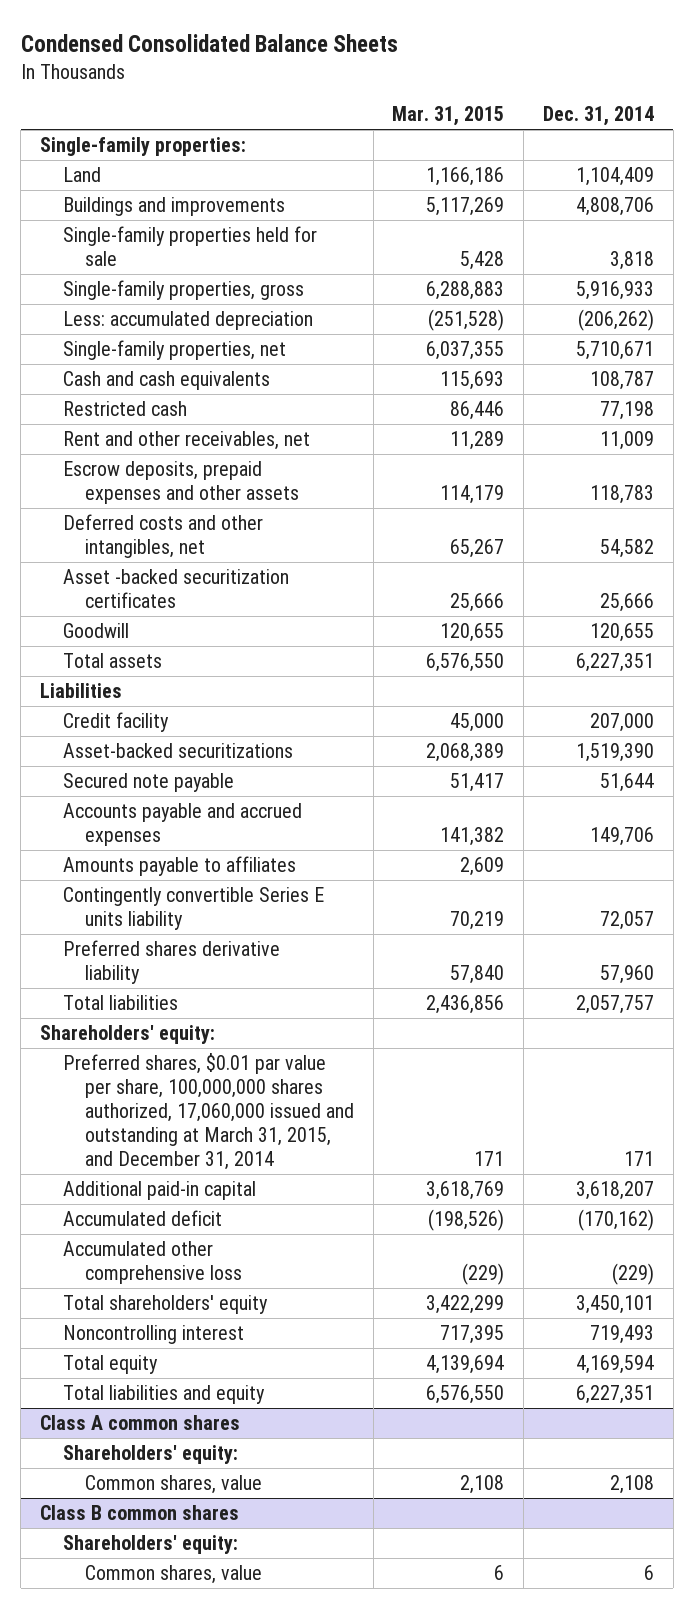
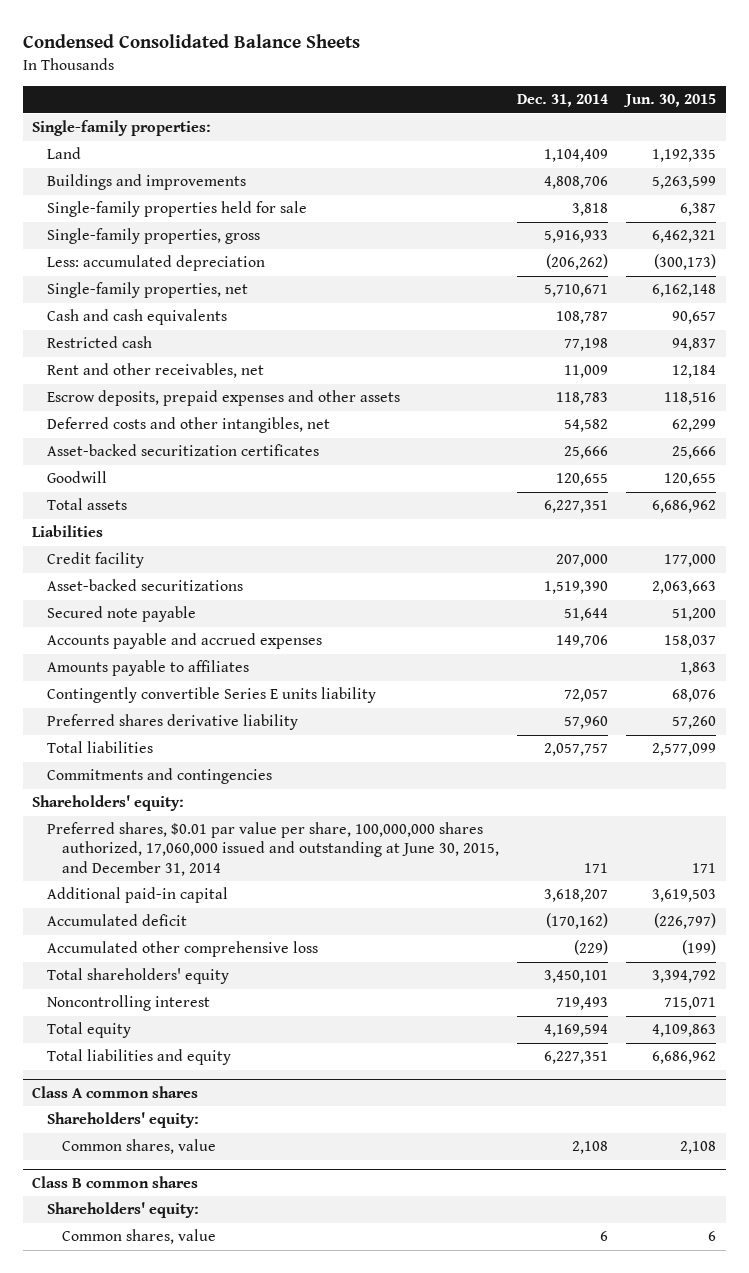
[392,106,505,127] Mar. 31, 2015 -> none
none -> [623,94,717,108] Jun. 30, 2015
[62,569,289,609] Asset -backed securitization certificates -> [47,444,320,457] Asset-backed securitization certificates
none -> [47,768,273,785] Commitments and contingencies
[62,1053,354,1170] Preferred shares, $0.01 par value per share, 100,000,000 shares authorized, 17,060,000 issued and outstanding at March 31, 2015, and December 31, 2014 -> [47,822,499,876] Preferred shares, $0.01 par value per share, 100,000,000 shares authorized, 17,060,000 issued and outstanding at June 30, 2015, and December 31, 2014

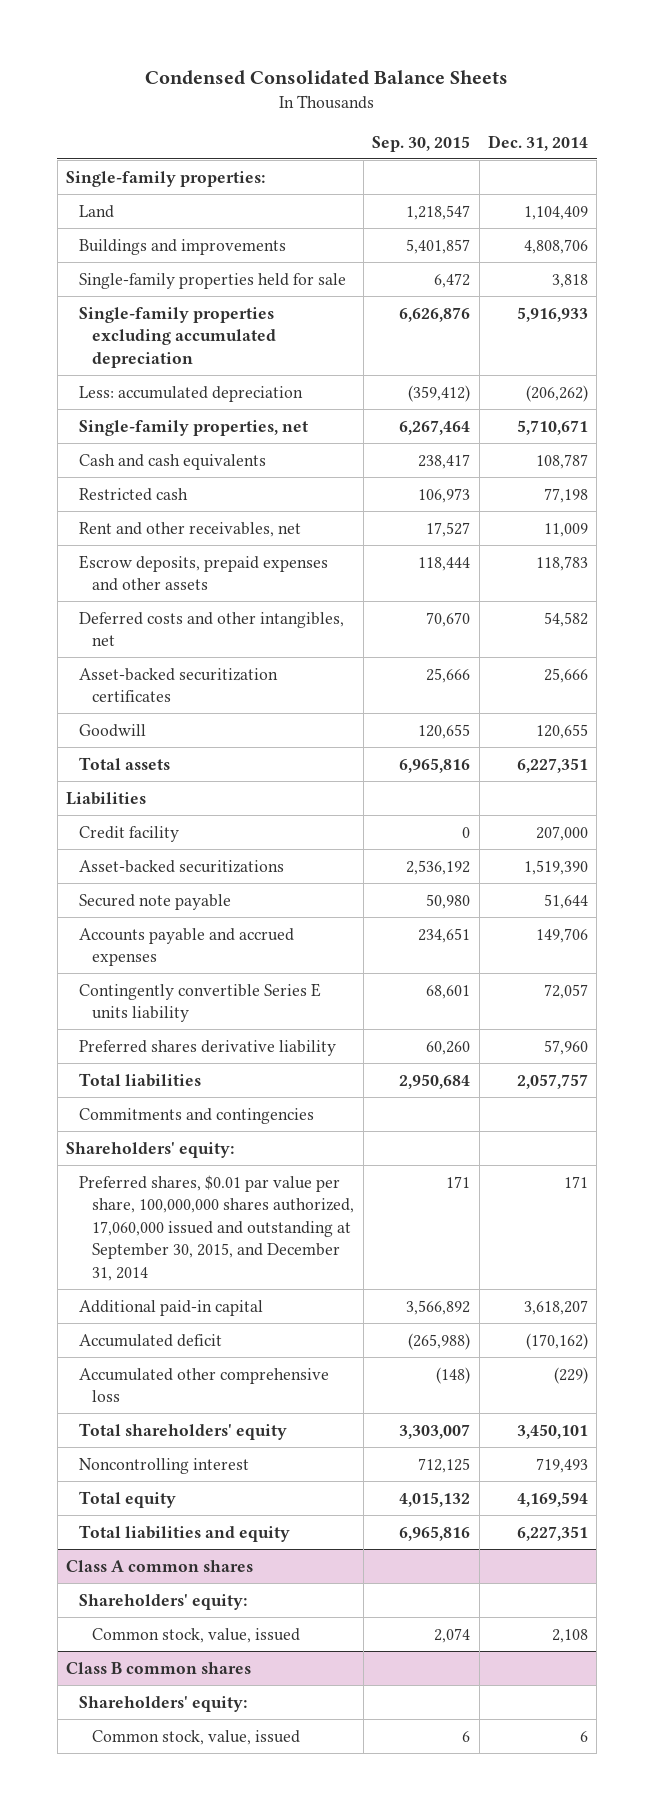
[623,94,717,108] Jun. 30, 2015 -> none
none -> [372,135,471,152] Sep. 30, 2015
[47,228,261,245] Single-family properties, gross -> [79,306,277,368] Single-family properties excluding accumulated depreciation
[47,660,250,677] Amounts payable to affiliates -> none
[47,822,499,876] Preferred shares, $0.01 par value per share, 100,000,000 shares authorized, 17,060,000 issued and outstanding at June 30, 2015, and December 31, 2014 -> [79,1174,355,1281] Preferred shares, $0.01 par value per share, 100,000,000 shares authorized, 17,060,000 issued and outstanding at September 30, 2015, and December 31, 2014
[61,1139,216,1155] Common shares, value -> [92,1627,301,1643] Common stock, value, issued
[61,1229,216,1245] Common shares, value -> [92,1729,301,1745] Common stock, value, issued

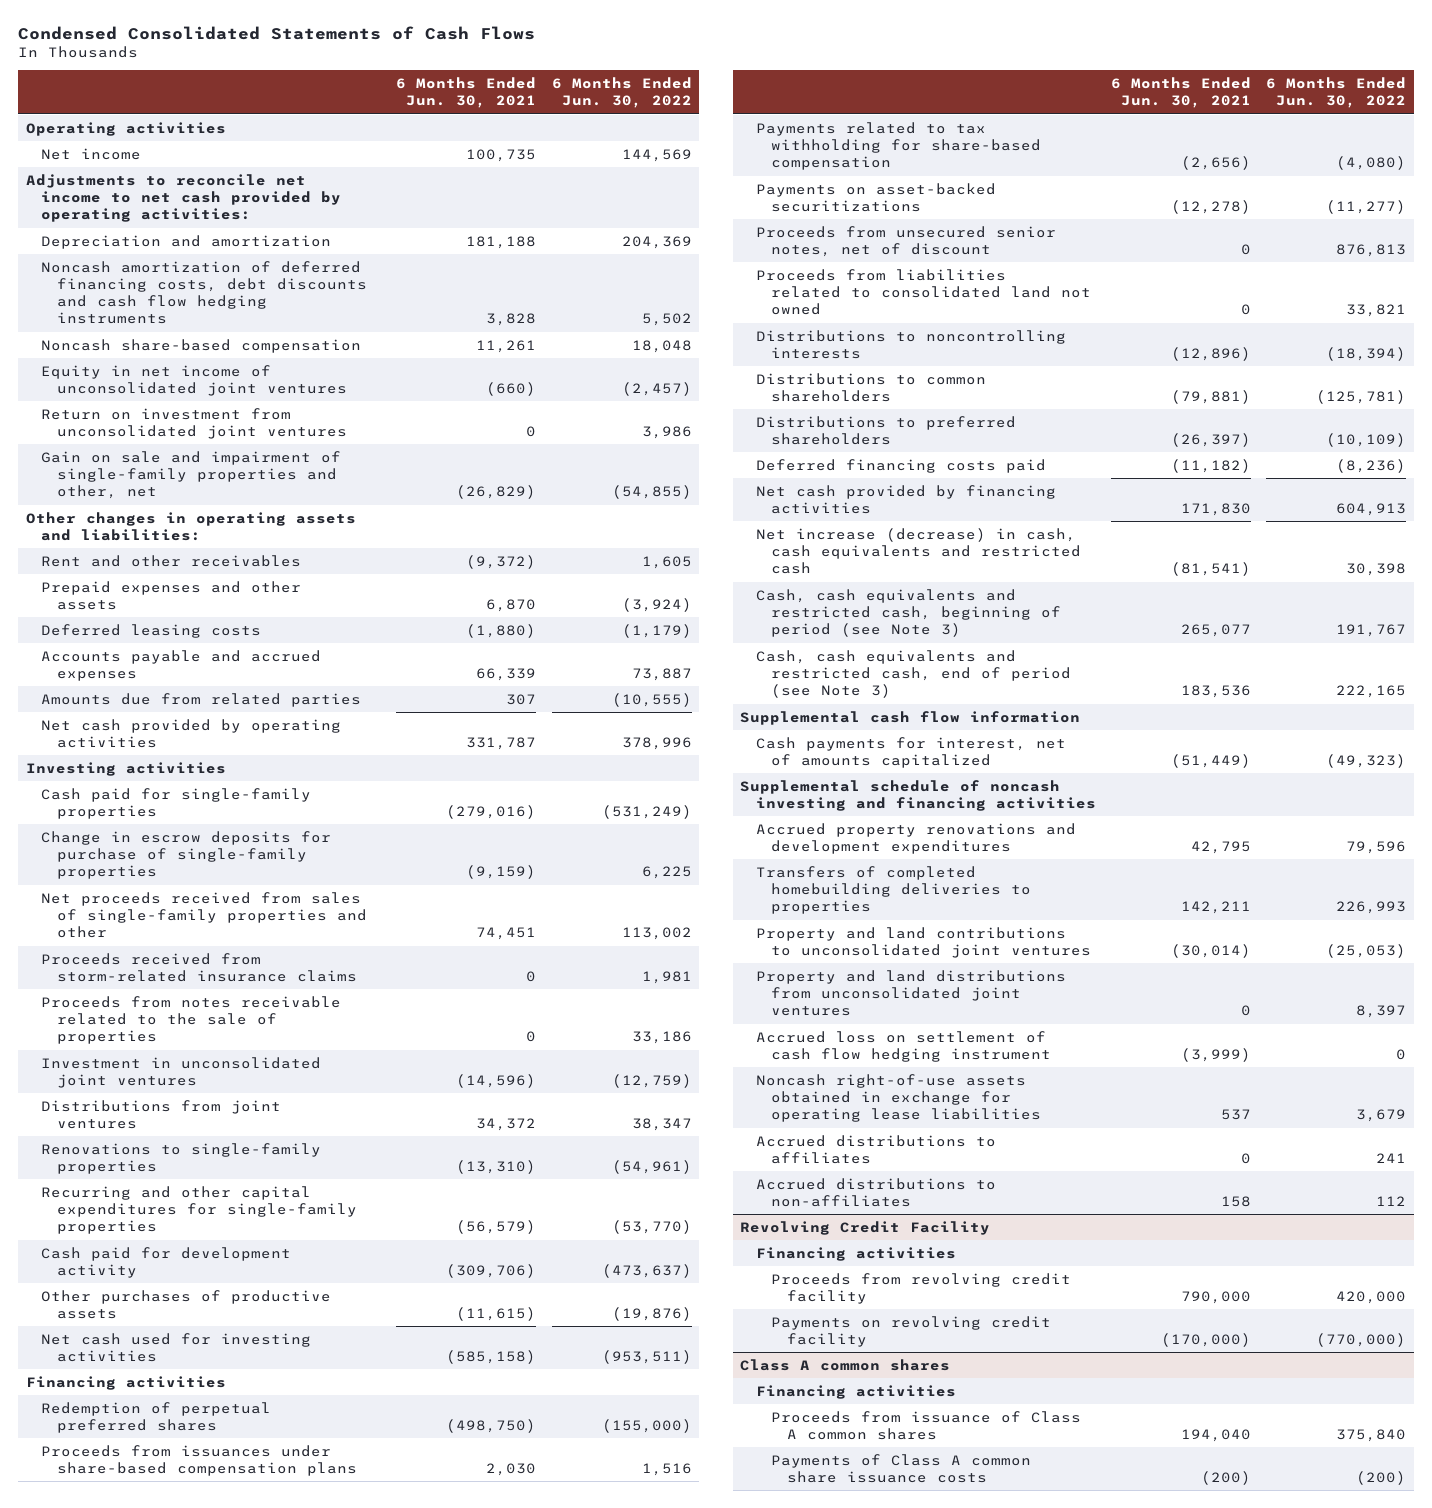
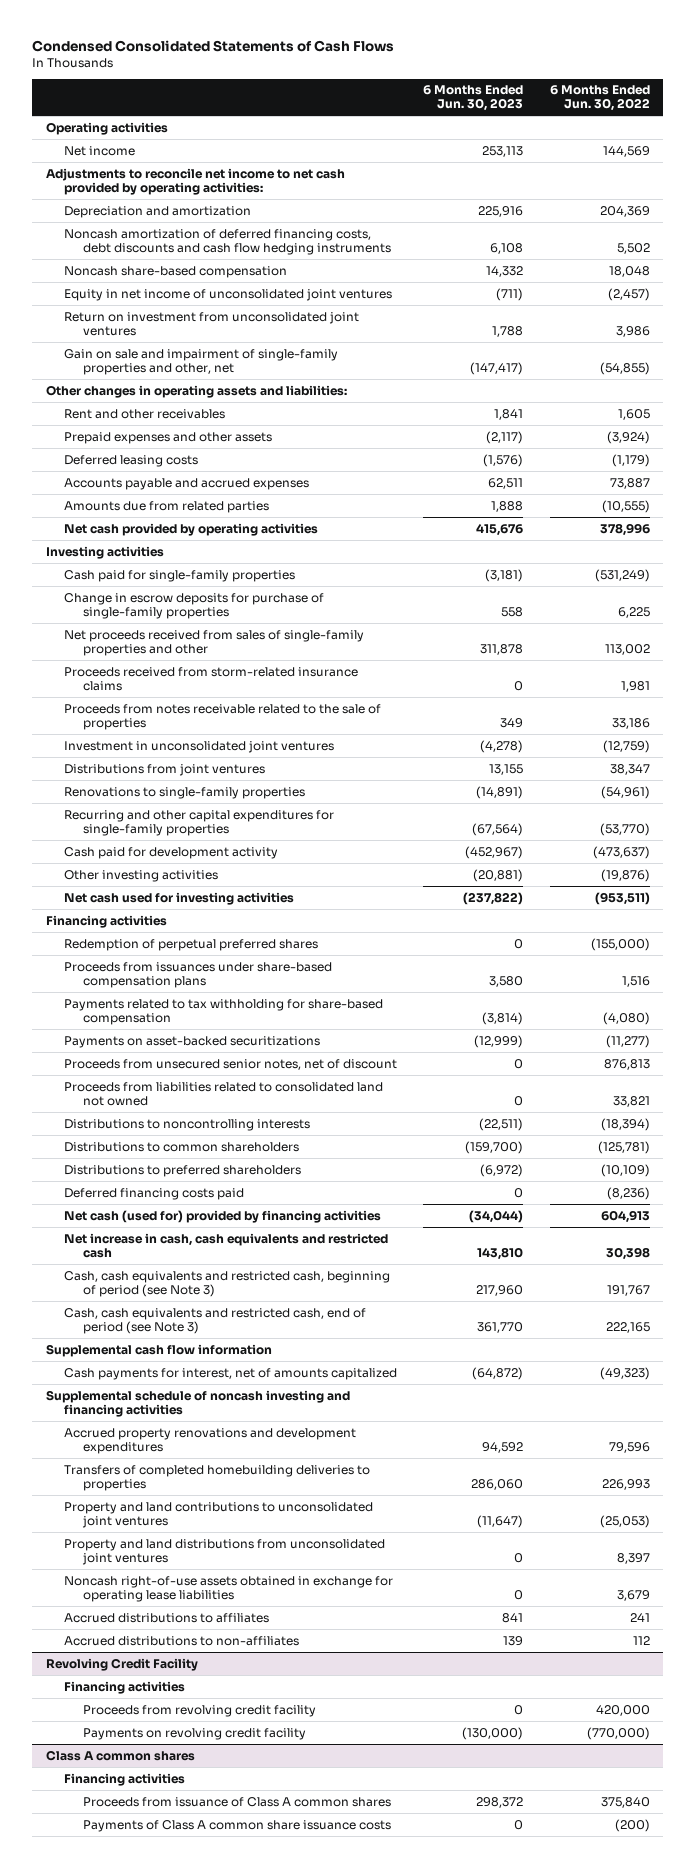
[396,77,537,109] 6 Months Ended Jun. 30, 2021 -> none
none -> [423,85,524,112] 6 Months Ended Jun. 30, 2023
[41,1289,332,1319] Other purchases of productive assets -> [64,869,219,882] Other investing activities
[755,484,1056,514] Net cash provided by financing activities -> [64,1209,382,1223] Net cash (used for) provided by financing activities
[755,527,1082,575] Net increase (decrease) in cash, cash equivalents and restricted cash -> [64,1232,389,1258] Net increase in cash, cash equivalents and restricted cash
[755,1030,1052,1062] Accrued loss on settlement of cash flow hedging instrument -> none

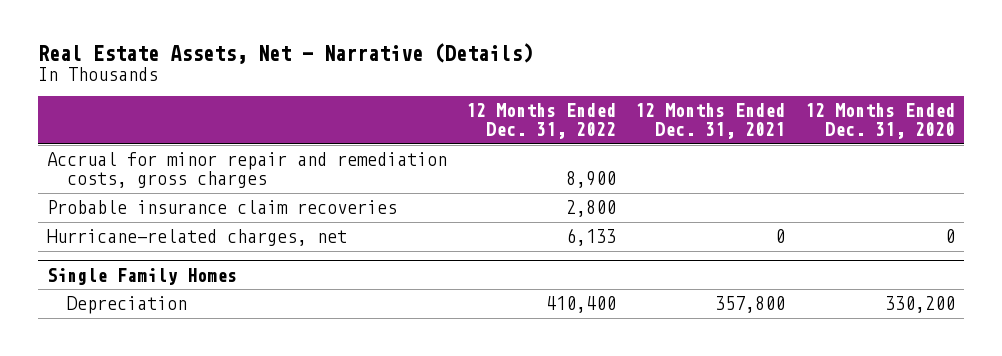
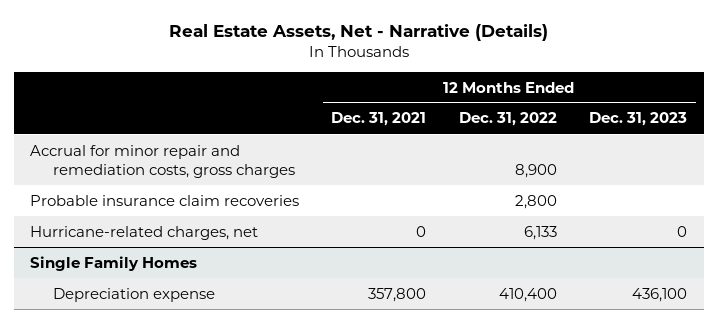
[804,103,955,140] 12 Months Ended Dec. 31, 2020 -> none
none -> [589,112,688,127] Dec. 31, 2023
[66,296,187,315] Depreciation -> [53,287,216,302] Depreciation expense

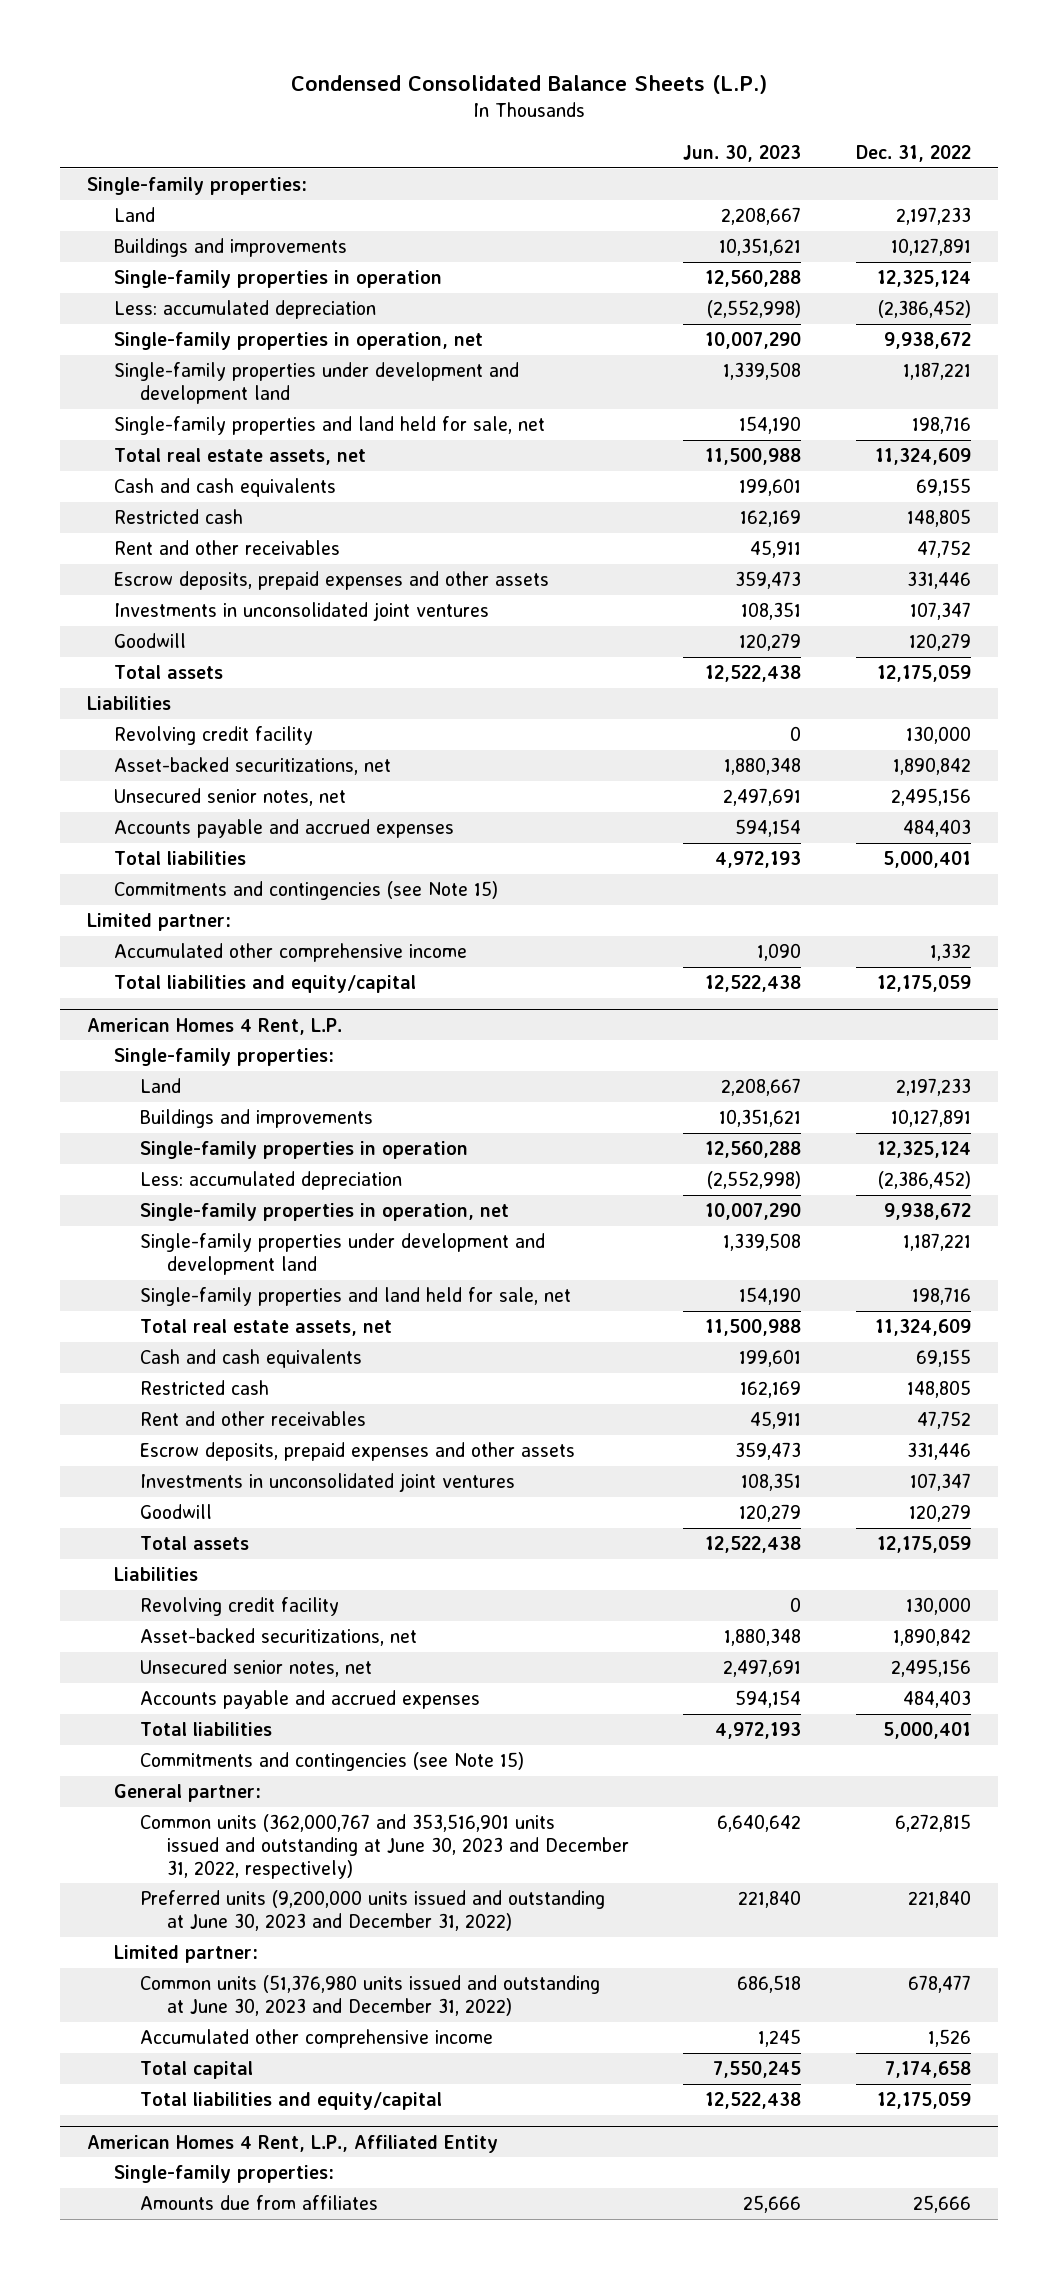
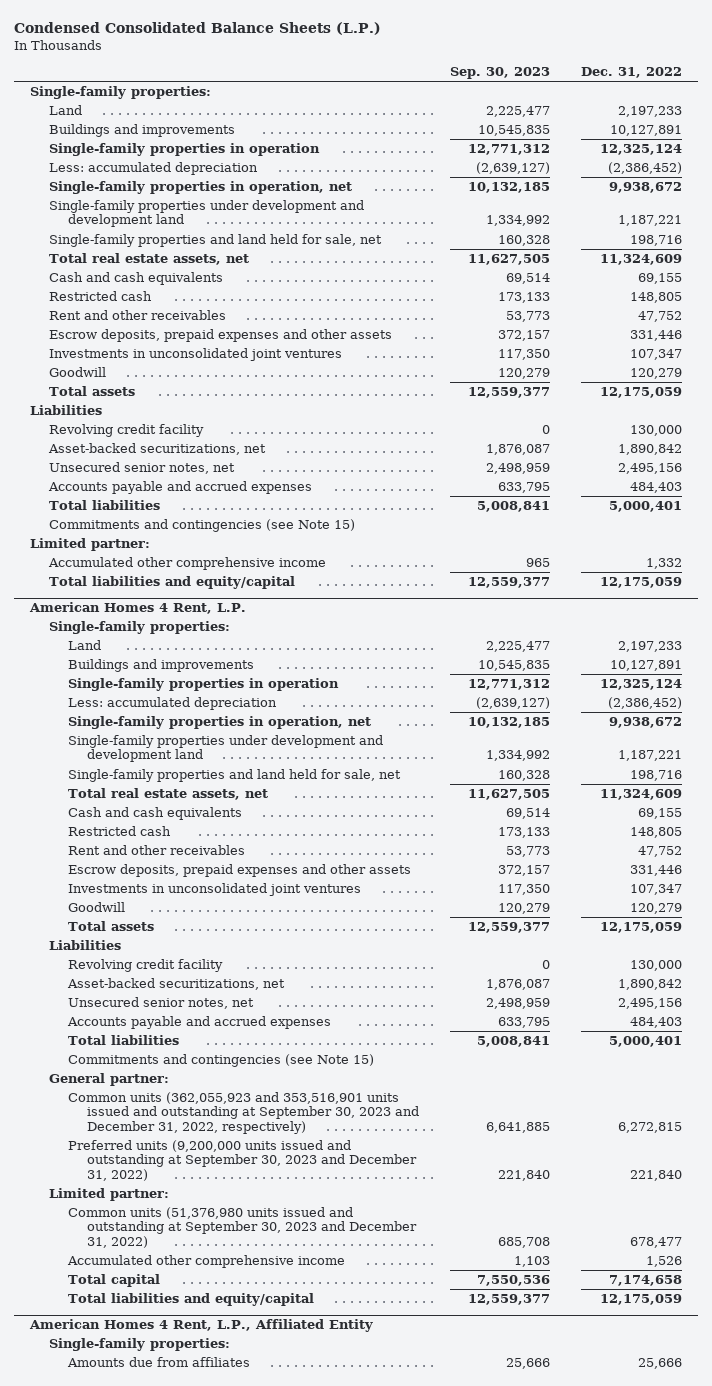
[683,145,802,163] Jun. 30, 2023 -> none
none -> [449,67,550,80] Sep. 30, 2023
[140,1814,629,1879] Common units (362,000,767 and 353,516,901 units issued and outstanding at June 30, 2023 and December 31, 2022, respectively) -> [67,1092,419,1134] Common units (362,055,923 and 353,516,901 units issued and outstanding at September 30, 2023 and December 31, 2022, respectively)
[140,1890,606,1931] Preferred units (9,200,000 units issued and outstanding at June 30, 2023 and December 31, 2022) -> [67,1140,417,1181] Preferred units (9,200,000 units issued and outstanding at September 30, 2023 and December 31, 2022)
[140,1975,601,2016] Common units (51,376,980 units issued and outstanding at June 30, 2023 and December 31, 2022) -> [67,1207,417,1248] Common units (51,376,980 units issued and outstanding at September 30, 2023 and December 31, 2022)

